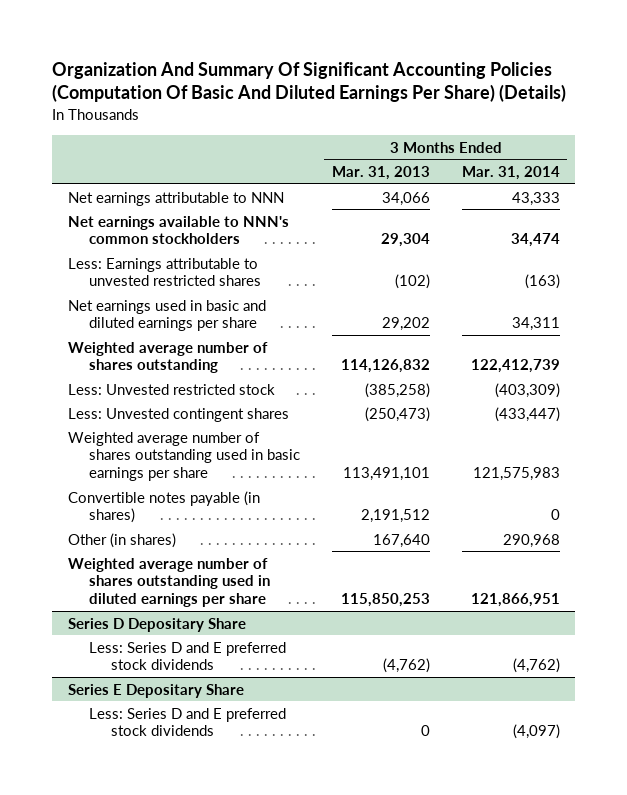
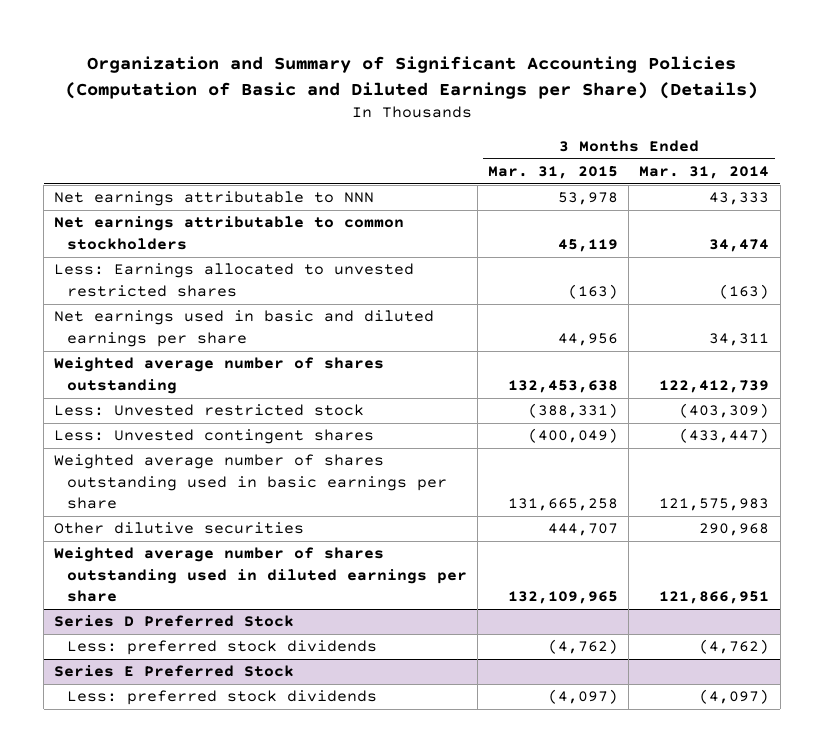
[52,61,567,103] Organization And Summary Of Significant Accounting Policies (Computation Of Basic And Diluted Earnings Per Share) (Details) -> [64,56,758,99] Organization and Summary of Significant Accounting Policies (Computation of Basic and Diluted Earnings per Share) (Details)
[331,166,430,181] Mar. 31, 2013 -> none
none -> [488,166,619,180] Mar. 31, 2015
[67,215,289,245] Net earnings available to NNN's common stockholders -> [54,216,405,250] Net earnings attributable to common stockholders
[67,257,262,287] Less: Earnings attributable to unvested restricted shares -> [54,263,415,297] Less: Earnings allocated to unvested restricted shares
[67,490,260,524] Convertible notes payable (in shares) -> none
[67,532,176,548] Other (in shares) -> [54,522,305,535] Other dilutive securities
[67,617,246,632] Series D Depositary Share -> none
[67,683,244,698] Series E Depositary Share -> none
none -> [54,615,295,628] Series D Preferred Stock
[89,641,287,671] Less: Series D and E preferred stock dividends -> [66,640,377,656] Less: preferred stock dividends
none -> [54,665,295,678] Series E Preferred Stock
[89,707,287,737] Less: Series D and E preferred stock dividends -> [66,690,377,706] Less: preferred stock dividends

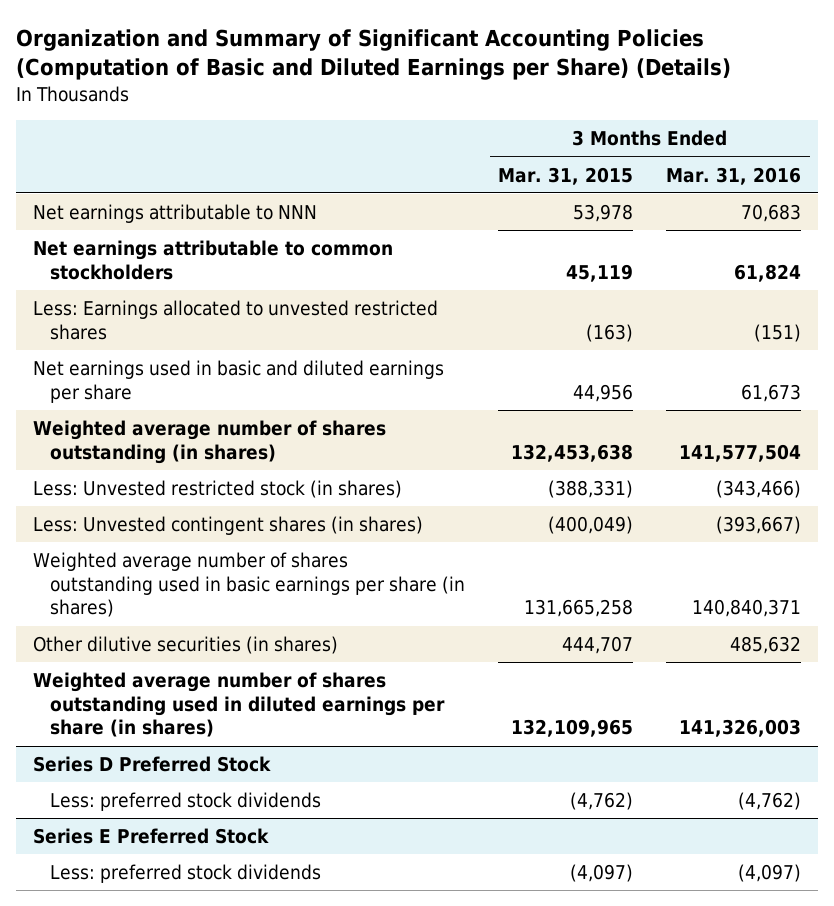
[639,166,770,180] Mar. 31, 2014 -> none
none -> [666,166,802,185] Mar. 31, 2016
[54,357,385,394] Weighted average number of shares outstanding -> [32,420,386,464] Weighted average number of shares outstanding (in shares)
[54,404,365,417] Less: Unvested restricted stock -> [32,480,402,499] Less: Unvested restricted stock (in shares)
[54,429,375,445] Less: Unvested contingent shares -> [32,516,423,536] Less: Unvested contingent shares (in shares)
[54,454,447,510] Weighted average number of shares outstanding used in basic earnings per share -> [32,552,466,618] Weighted average number of shares outstanding used in basic earnings per share (in shares)
[54,522,305,535] Other dilutive securities -> [32,636,338,655] Other dilutive securities (in shares)
[54,547,467,603] Weighted average number of shares outstanding used in diluted earnings per share -> [32,672,446,738] Weighted average number of shares outstanding used in diluted earnings per share (in shares)

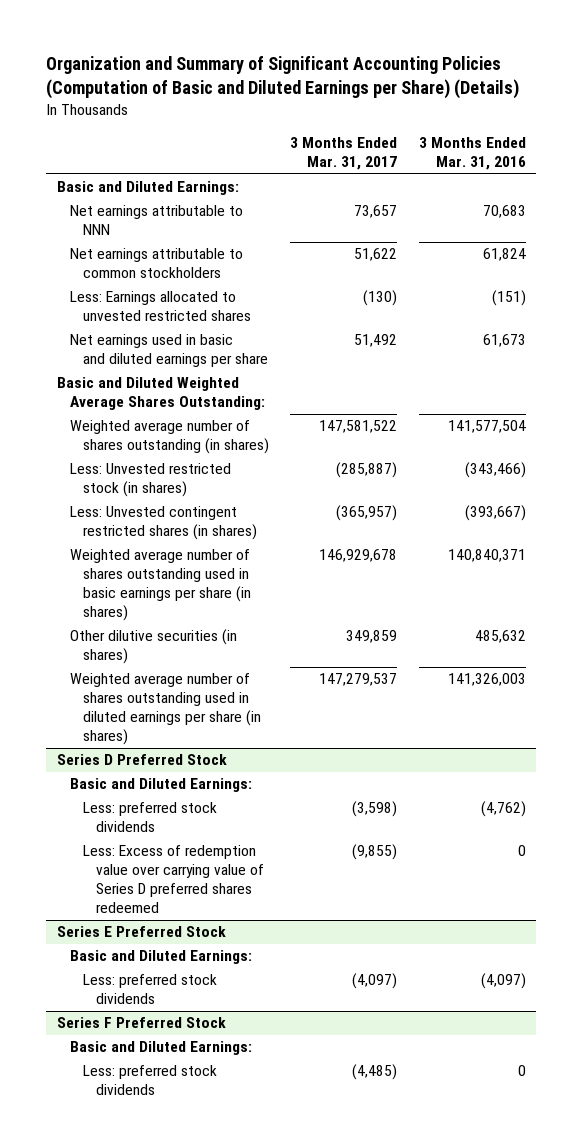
[498,166,634,185] Mar. 31, 2015 -> none
none -> [290,137,398,171] 3 Months Ended Mar. 31, 2017
none -> [56,181,239,196] Basic and Diluted Earnings:
none -> [56,377,265,411] Basic and Diluted Weighted Average Shares Outstanding:
[32,516,423,536] Less: Unvested contingent shares (in shares) -> [69,506,257,541] Less: Unvested contingent restricted shares (in shares)
none -> [69,778,252,793] Basic and Diluted Earnings:
none -> [82,845,264,914] Less: Excess of redemption value over carrying value of Series D preferred shares redeemed
none -> [69,950,252,965] Basic and Diluted Earnings:
none -> [56,1017,226,1029] Series F Preferred Stock
none -> [69,1041,252,1056] Basic and Diluted Earnings:
none -> [82,1065,217,1096] Less: preferred stock dividends

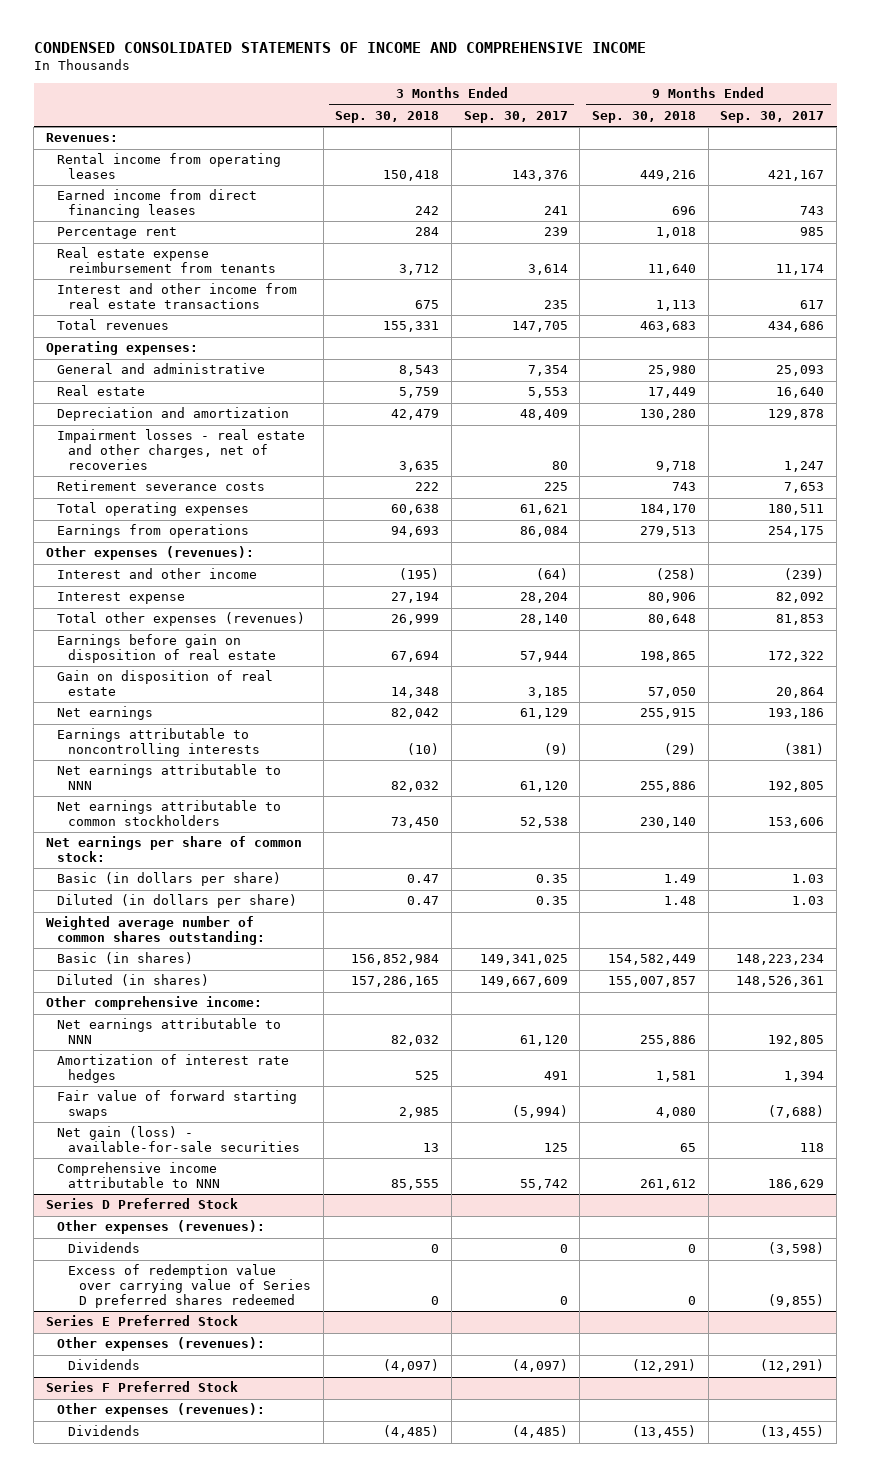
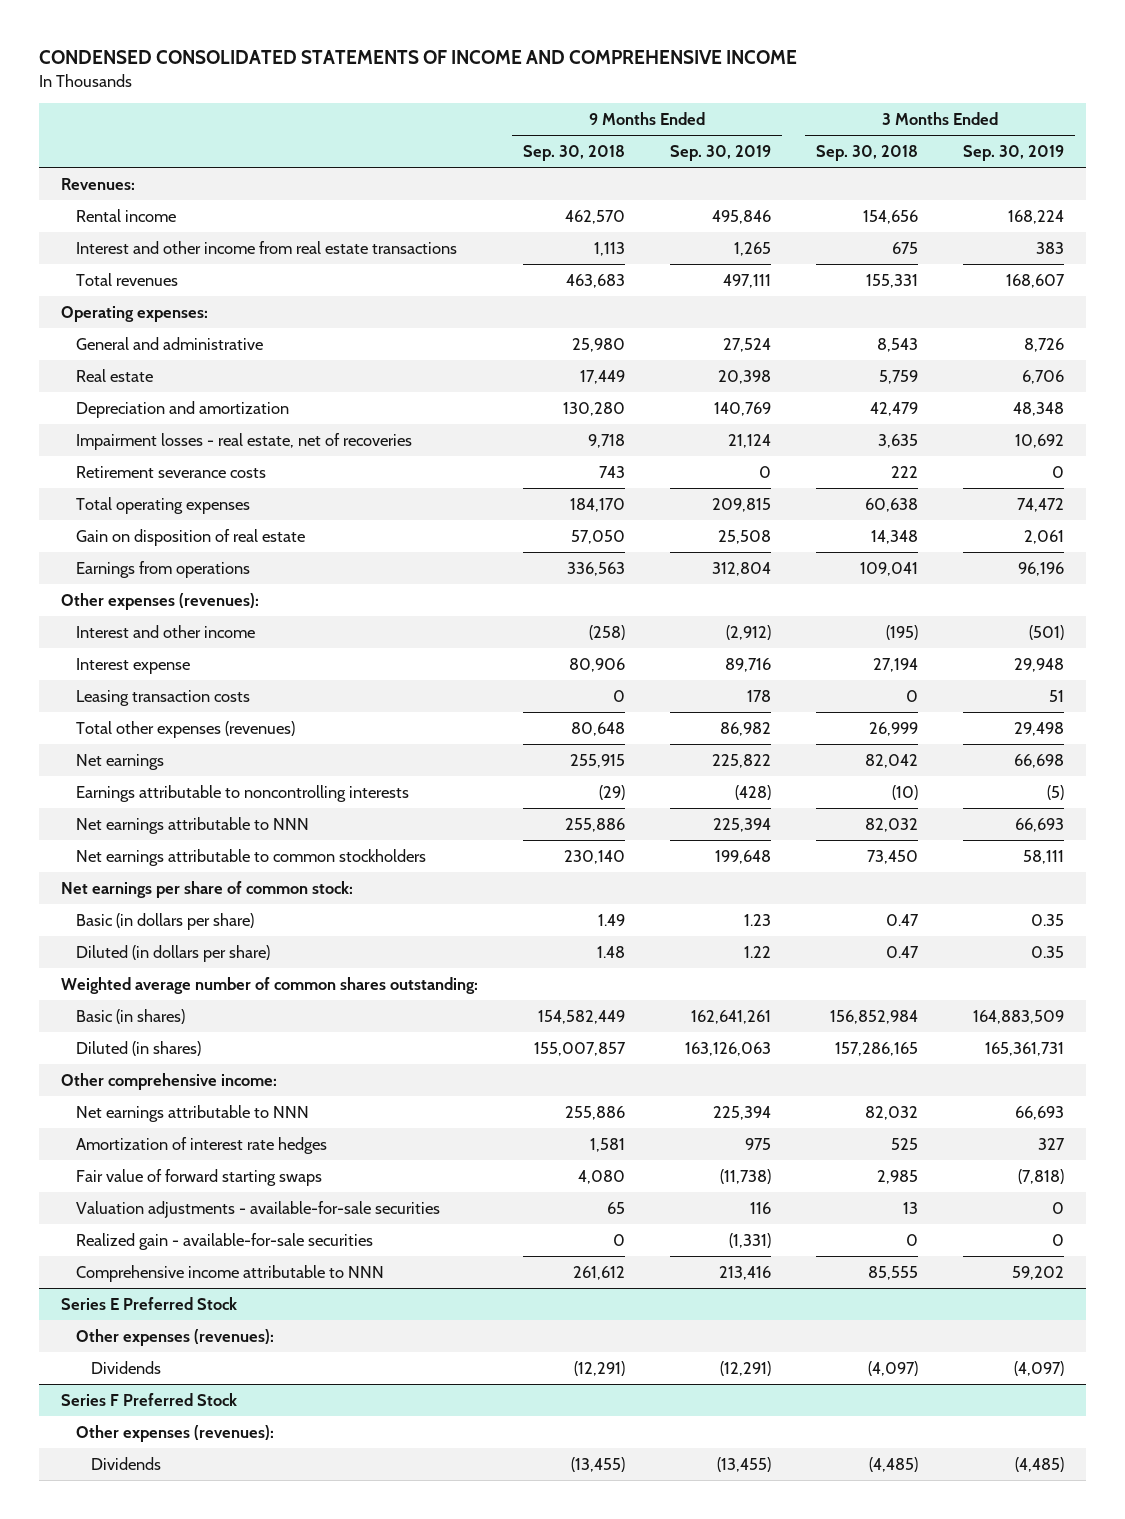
[463,110,568,123] Sep. 30, 2017 -> none
[720,110,825,123] Sep. 30, 2017 -> none
none -> [670,144,772,161] Sep. 30, 2019
none -> [962,144,1064,161] Sep. 30, 2019
[56,153,281,180] Rental income from operating leases -> none
[56,189,257,219] Earned income from direct financing leases -> none
[56,227,177,240] Percentage rent -> none
[56,247,276,274] Real estate expense reimbursement from tenants -> none
none -> [76,208,177,222] Rental income
[56,429,305,471] Impairment losses - real estate and other charges, net of recoveries -> [76,432,413,450] Impairment losses - real estate, net of recoveries
[56,670,273,697] Gain on disposition of real estate -> [76,528,306,546] Gain on disposition of real estate
[391,526,440,538] 94,693 -> [860,561,919,576] 109,041
[640,526,697,538] 279,513 -> [567,561,626,576] 336,563
none -> [76,689,251,706] Leasing transaction costs
[56,634,276,664] Earnings before gain on disposition of real estate -> none
[56,1126,300,1153] Net gain (loss) - available-for-sale securities -> [76,1200,441,1218] Valuation adjustments - available-for-sale securities
none -> [76,1232,374,1250] Realized gain - available-for-sale securities
[45,1198,238,1210] Series D Preferred Stock -> none
[56,1220,265,1235] Other expenses (revenues): -> none
[67,1242,140,1254] Dividends -> none
[67,1264,311,1309] Excess of redemption value over carrying value of Series D preferred shares redeemed -> none

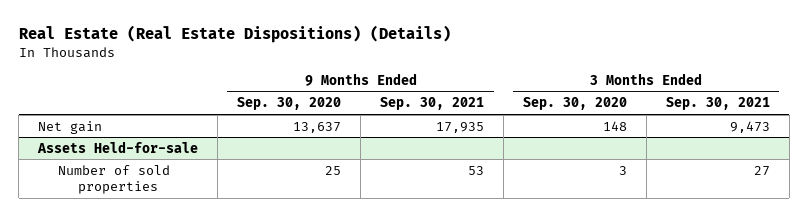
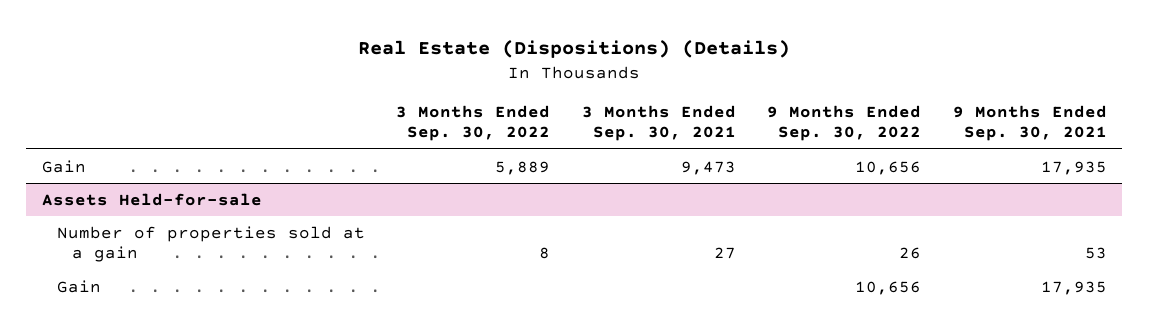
[18,25,451,44] Real Estate (Real Estate Dispositions) (Details) -> [358,39,791,58] Real Estate (Dispositions) (Details)
[237,97,342,111] Sep. 30, 2020 -> none
[522,97,627,111] Sep. 30, 2020 -> none
none -> [396,104,551,142] 3 Months Ended Sep. 30, 2022
none -> [767,104,922,142] 9 Months Ended Sep. 30, 2022
[38,120,103,134] Net gain -> [42,159,87,173] Gain
[58,164,171,195] Number of sold properties -> [56,225,365,263] Number of properties sold at a gain
none -> [56,279,101,293] Gain

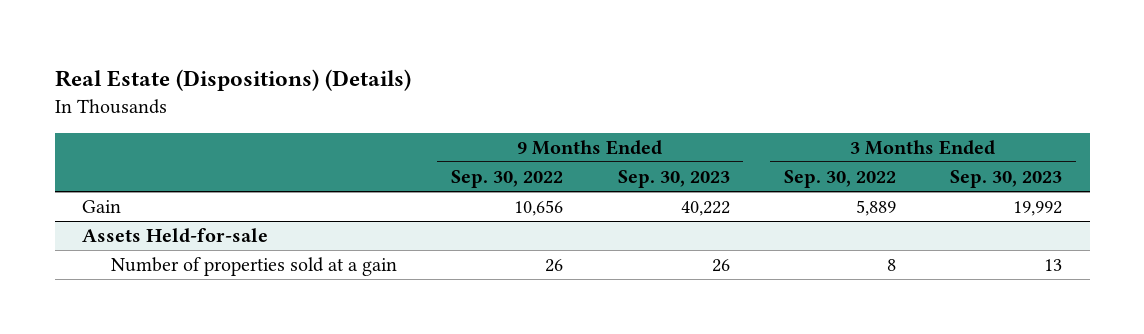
[581,104,736,142] 3 Months Ended Sep. 30, 2021 -> none
[952,104,1107,142] 9 Months Ended Sep. 30, 2021 -> none
none -> [617,170,730,189] Sep. 30, 2023
none -> [950,170,1063,189] Sep. 30, 2023
[56,279,101,293] Gain -> none

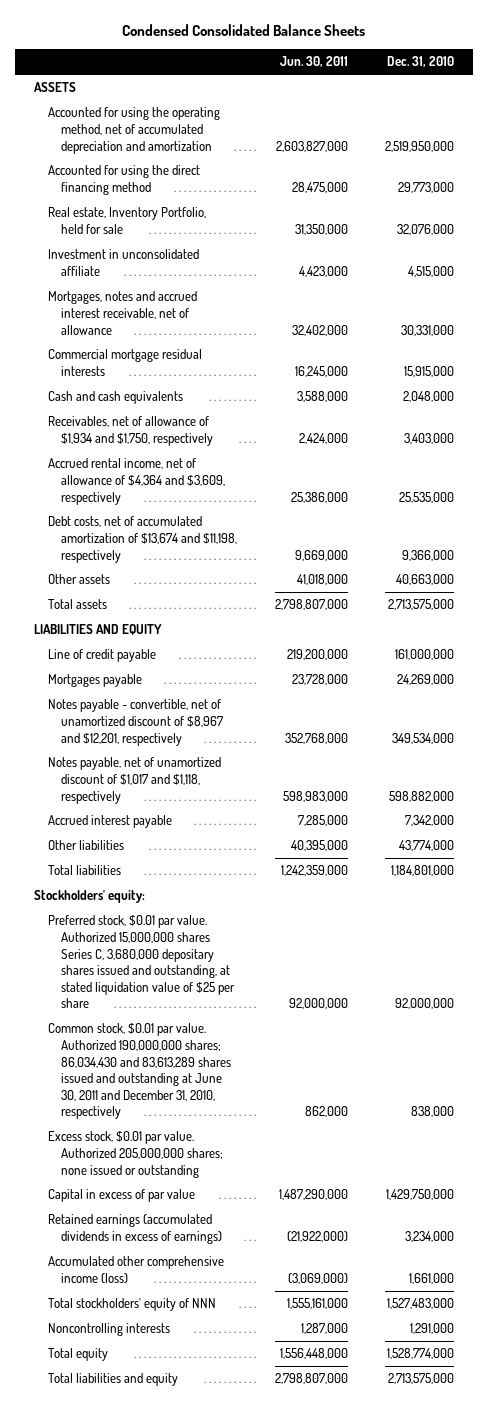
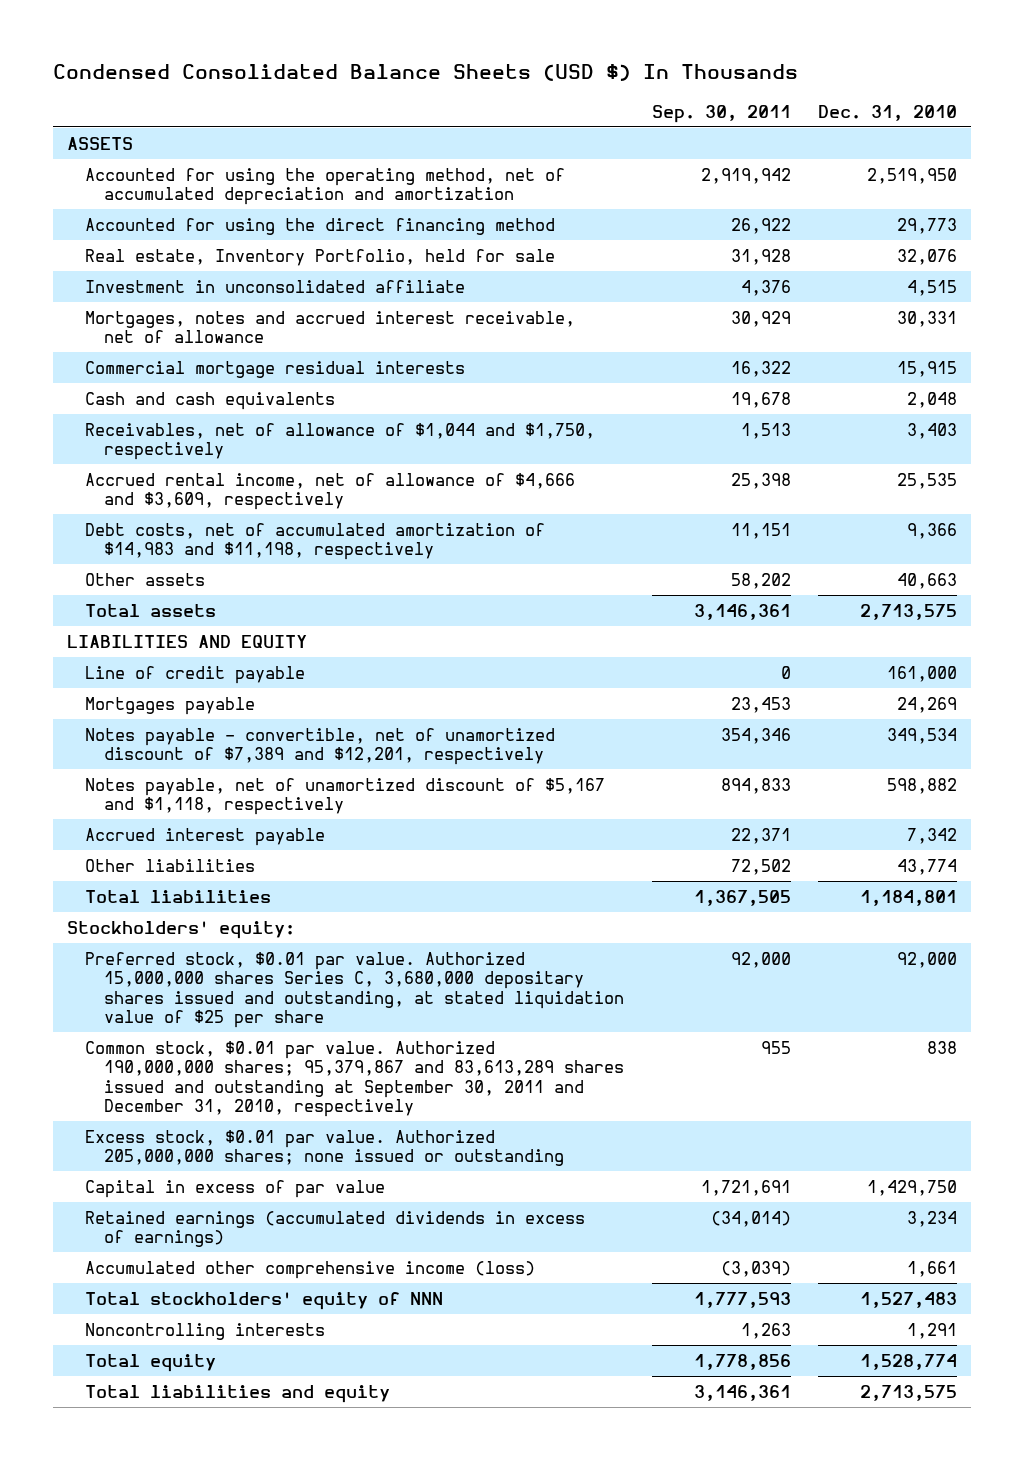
[122,23,366,36] Condensed Consolidated Balance Sheets -> [53,64,799,82] Condensed Consolidated Balance Sheets (USD $) In Thousands
[279,56,348,68] Jun. 30, 2011 -> none
none -> [651,104,791,123] Sep. 30, 2011
[384,140,454,152] 2,519,950,000 -> [867,167,958,184] 2,519,950
[397,181,454,193] 29,773,000 -> [897,217,958,234] 29,773
[396,223,454,235] 32,076,000 -> [897,248,958,265] 32,076
[407,265,454,277] 4,515,000 -> [907,279,958,296] 4,515
[400,324,454,336] 30,331,000 -> [897,310,958,327] 30,331
[403,365,454,377] 15,915,000 -> [897,360,958,377] 15,915
[402,391,454,403] 2,048,000 -> [907,391,958,408] 2,048
[47,416,214,446] Receivables, net of allowance of $1,934 and $1,750, respectively -> [85,422,596,461] Receivables, net of allowance of $1,044 and $1,750, respectively
[403,432,454,444] 3,403,000 -> [907,422,958,439] 3,403
[47,458,226,505] Accrued rental income, net of allowance of $4,364 and $3,609, respectively -> [85,472,576,511] Accrued rental income, net of allowance of $4,666 and $3,609, respectively
[398,491,454,503] 25,535,000 -> [897,472,958,489] 25,535
[47,516,238,563] Debt costs, net of accumulated amortization of $13,674 and $11,198, respectively -> [85,522,546,561] Debt costs, net of accumulated amortization of $14,983 and $11,198, respectively
[401,549,454,561] 9,366,000 -> [907,522,958,539] 9,366
[395,574,454,586] 40,663,000 -> [897,572,958,589] 40,663
[387,599,454,611] 2,713,575,000 -> [860,603,958,620] 2,713,575
[394,649,454,661] 161,000,000 -> [887,665,958,682] 161,000
[396,674,454,686] 24,269,000 -> [897,696,958,713] 24,269
[47,699,224,746] Notes payable - convertible, net of unamortized discount of $8,967 and $12,201, respectively -> [85,727,556,766] Notes payable - convertible, net of unamortized discount of $7,389 and $12,201, respectively
[391,732,454,744] 349,534,000 -> [887,727,958,744] 349,534
[47,757,221,804] Notes payable, net of unamortized discount of $1,017 and $1,118, respectively -> [85,777,606,816] Notes payable, net of unamortized discount of $5,167 and $1,118, respectively
[388,790,454,802] 598,882,000 -> [887,777,958,794] 598,882
[404,815,454,827] 7,342,000 -> [907,827,958,844] 7,342
[398,840,454,852] 43,774,000 -> [897,858,958,875] 43,774
[390,865,454,877] 1,184,801,000 -> [860,889,958,906] 1,184,801
[394,998,454,1010] 92,000,000 -> [897,951,958,968] 92,000
[47,1023,232,1120] Common stock, $0.01 par value. Authorized 190,000,000 shares; 86,034,430 and 83,613,289 shares issued and outstanding at June 30, 2011 and December 31, 2010, respectively -> [85,1040,624,1118] Common stock, $0.01 par value. Authorized 190,000,000 shares; 95,379,867 and 83,613,289 shares issued and outstanding at September 30, 2011 and December 31, 2010, respectively
[410,1106,454,1118] 838,000 -> [927,1040,958,1054] 838
[385,1189,454,1201] 1,429,750,000 -> [867,1179,958,1196] 1,429,750
[404,1230,454,1242] 3,234,000 -> [907,1210,958,1227] 3,234
[408,1272,454,1284] 1,661,000 -> [907,1260,958,1277] 1,661
[386,1298,454,1310] 1,527,483,000 -> [860,1291,958,1308] 1,527,483
[409,1323,454,1335] 1,291,000 -> [907,1322,958,1339] 1,291
[386,1348,454,1360] 1,528,774,000 -> [860,1353,958,1370] 1,528,774
[387,1373,454,1385] 2,713,575,000 -> [860,1384,958,1401] 2,713,575

